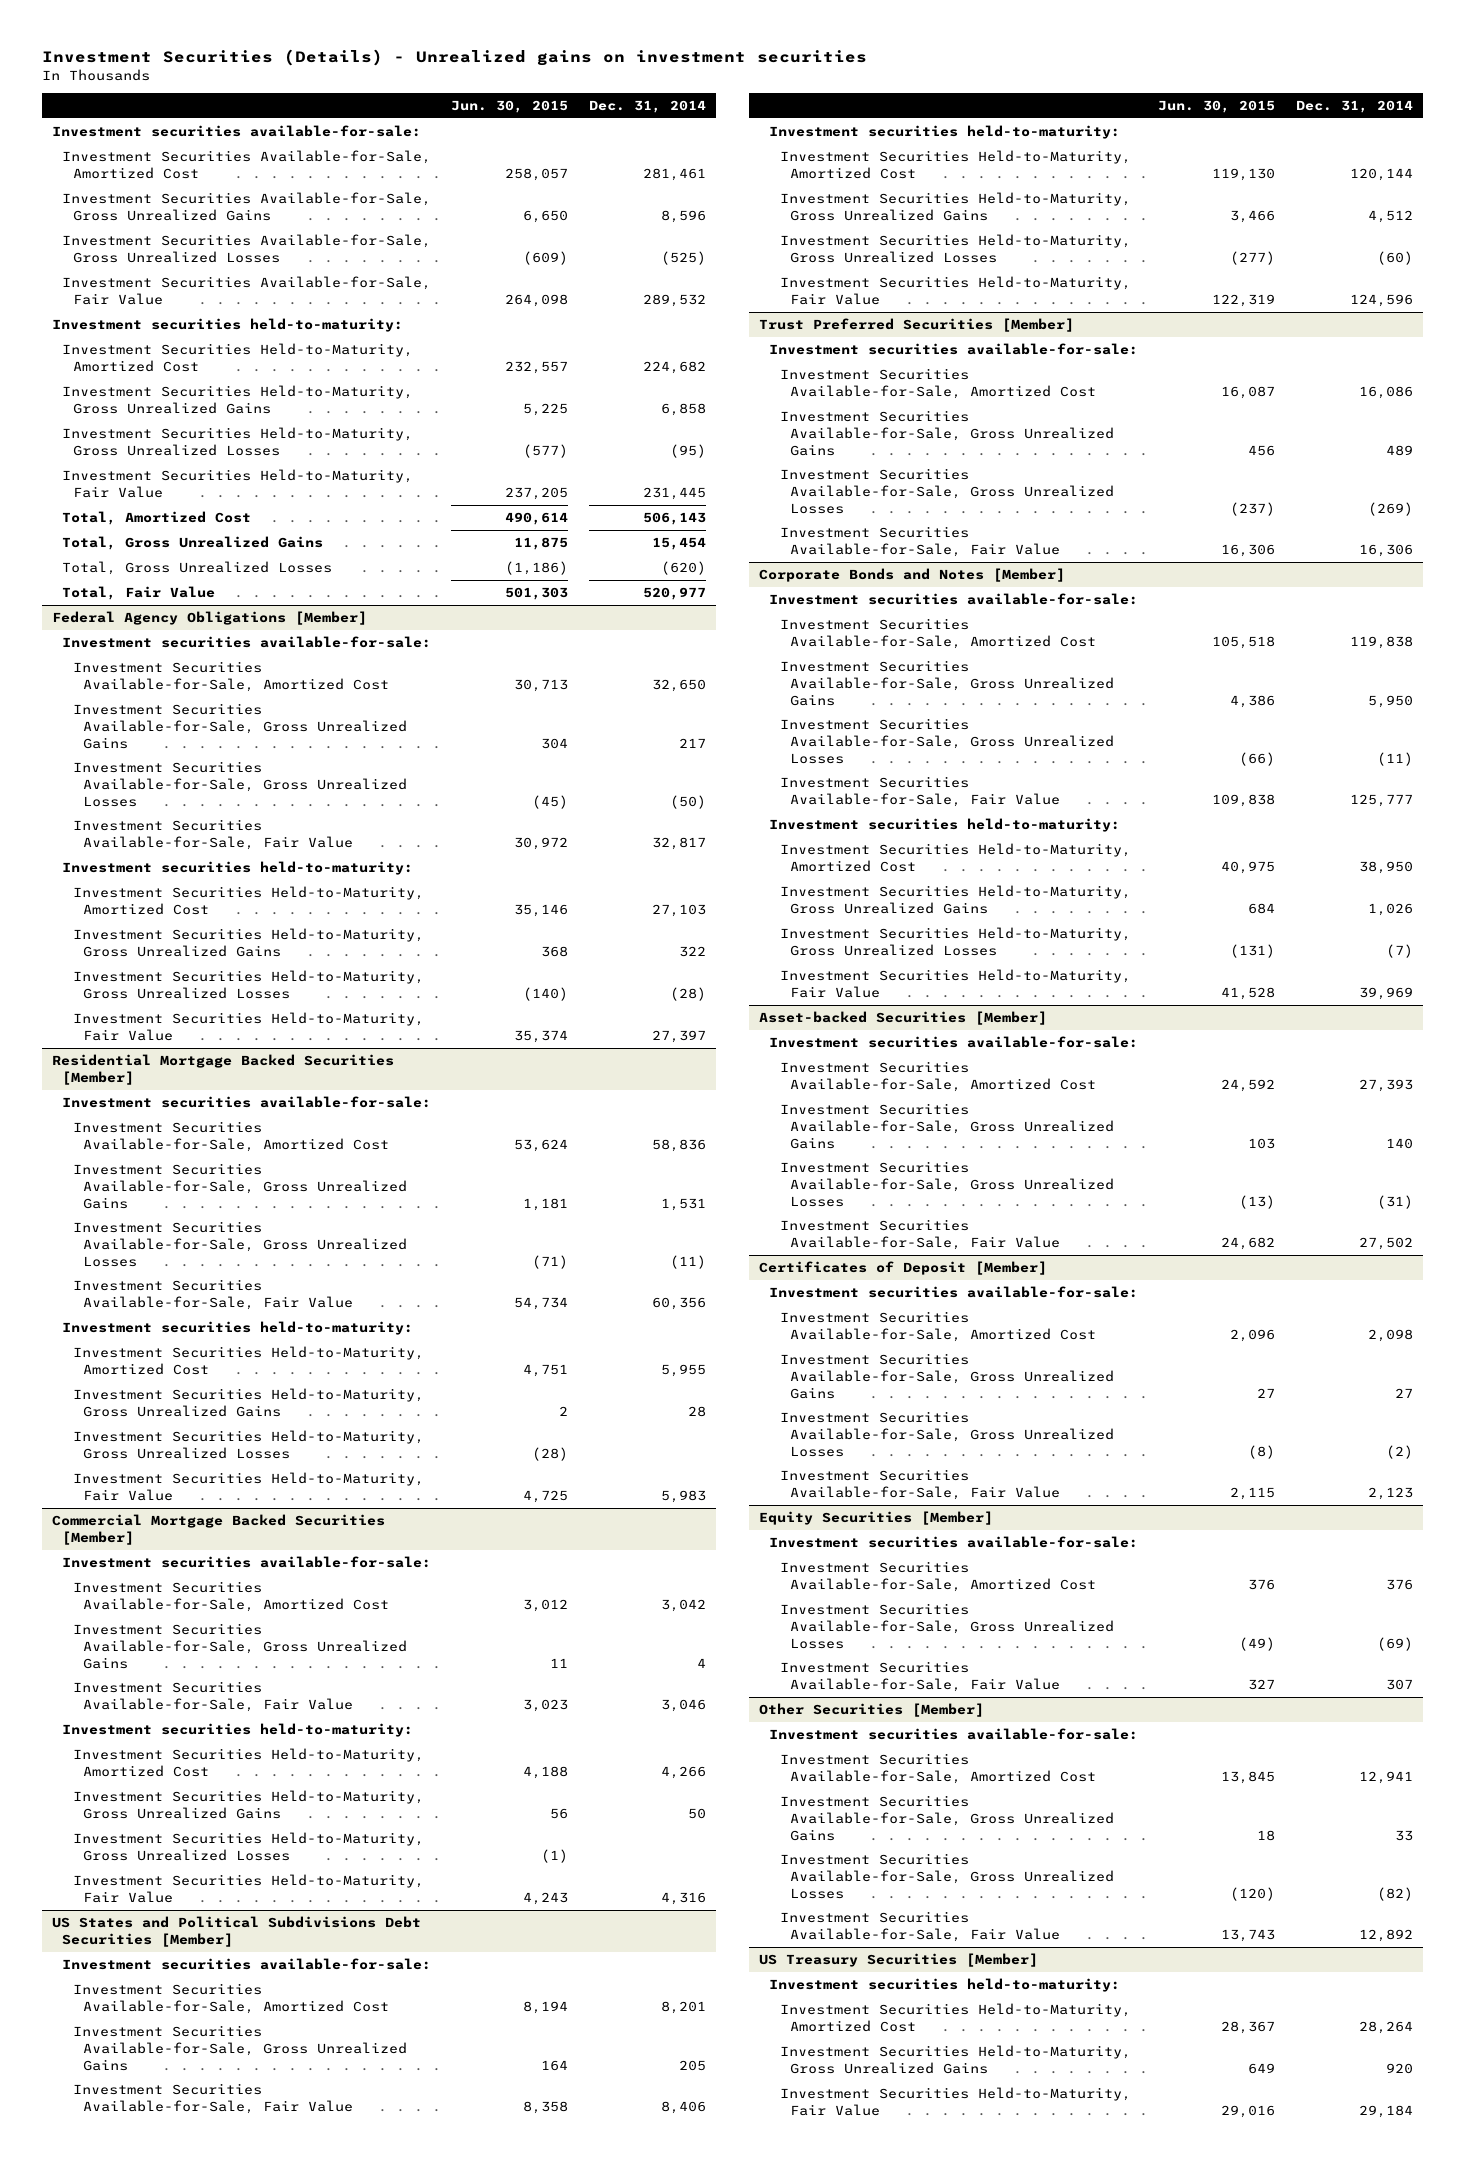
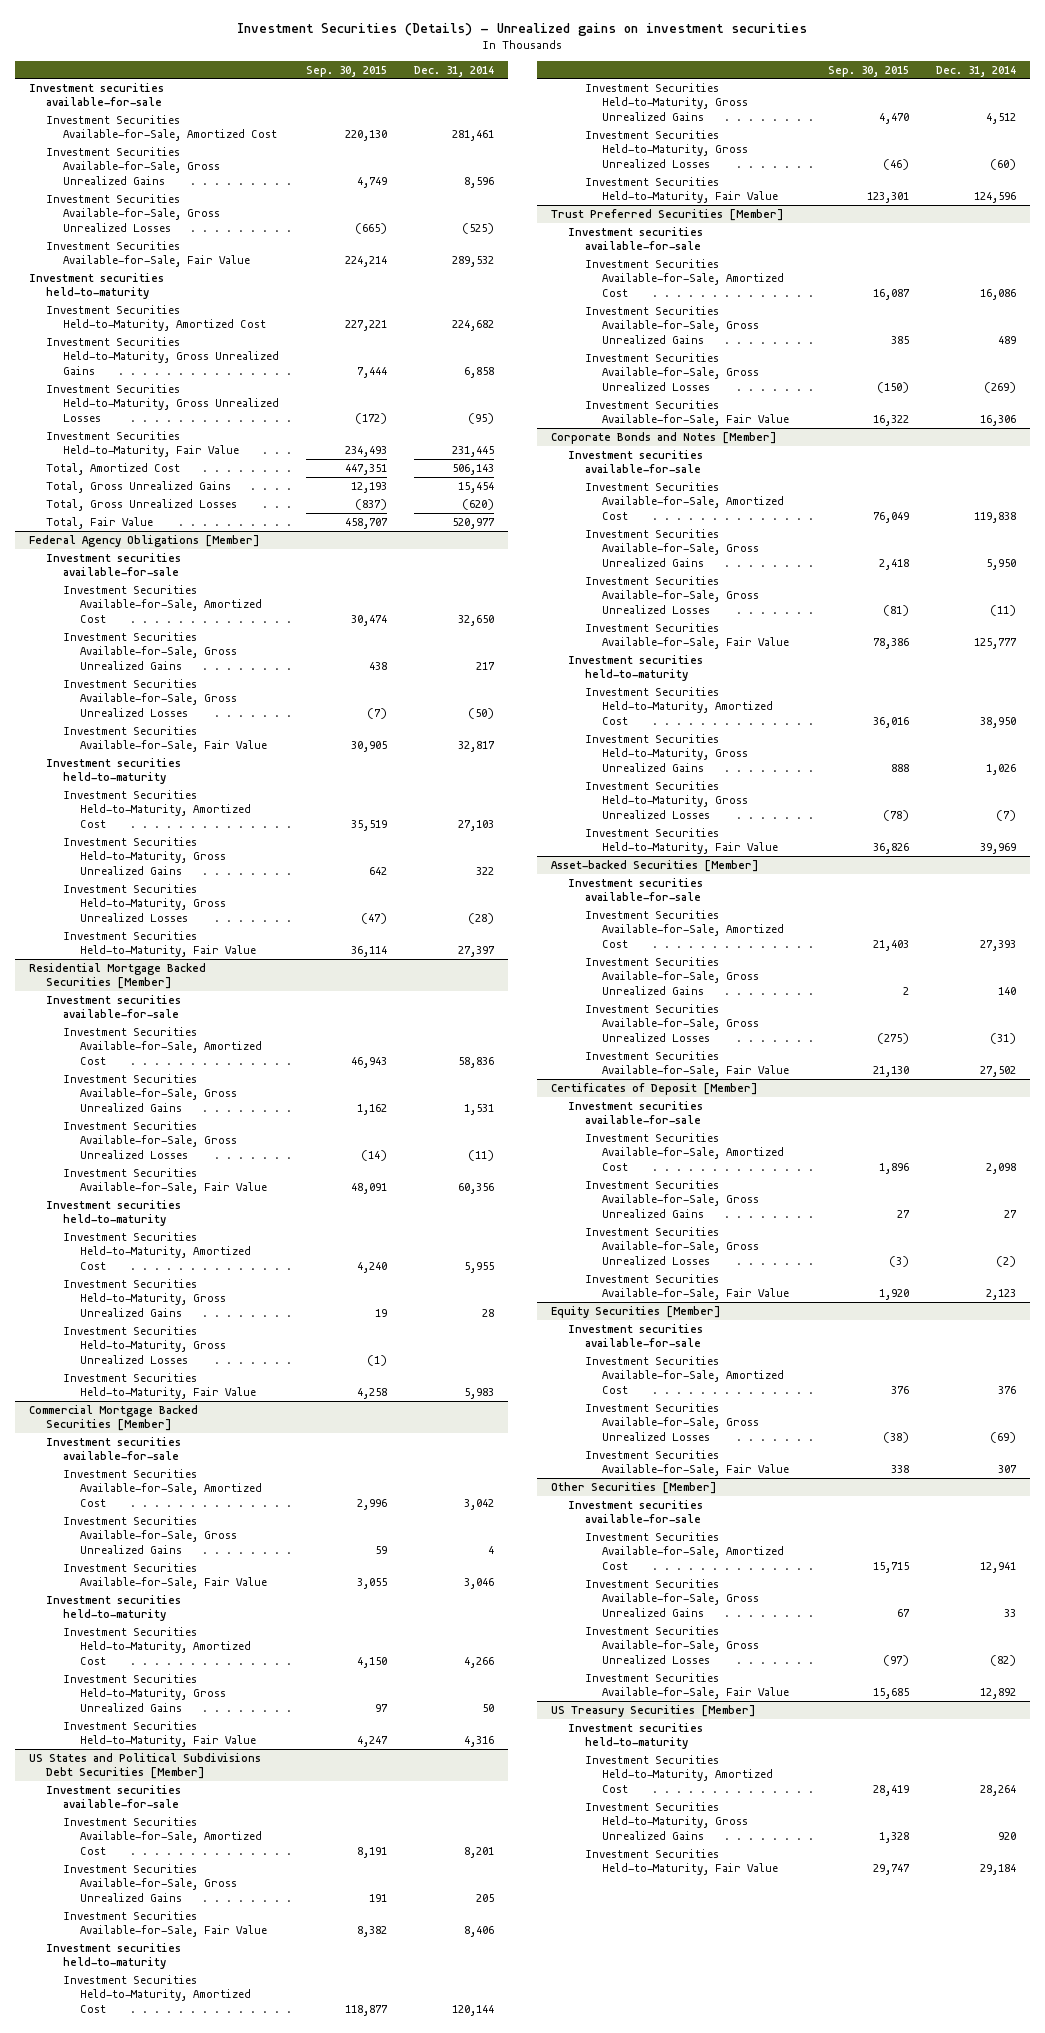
[451,99,569,113] Jun. 30, 2015 -> none
none -> [305,65,387,77] Sep. 30, 2015
[51,124,421,137] Investment securities available-for-sale: -> [28,82,164,107] Investment securities available-for-sale
[51,317,403,332] Investment securities held-to-maturity: -> [28,272,164,300] Investment securities held-to-maturity
[62,635,432,648] Investment securities available-for-sale: -> [45,552,181,577] Investment securities available-for-sale
[62,860,414,875] Investment securities held-to-maturity: -> [45,757,181,785] Investment securities held-to-maturity
[62,1095,432,1108] Investment securities available-for-sale: -> [45,994,181,1019] Investment securities available-for-sale
[62,1320,414,1335] Investment securities held-to-maturity: -> [45,1199,181,1227] Investment securities held-to-maturity
[62,1555,432,1568] Investment securities available-for-sale: -> [45,1436,181,1461] Investment securities available-for-sale
[62,1722,414,1737] Investment securities held-to-maturity: -> [45,1594,181,1622] Investment securities held-to-maturity
[72,1831,424,1861] Investment Securities Held-to-Maturity, Gross Unrealized Losses -> none
[62,1957,432,1970] Investment securities available-for-sale: -> [45,1784,181,1809] Investment securities available-for-sale
[769,124,1121,139] Investment securities held-to-maturity: -> [45,1942,181,1970] Investment securities held-to-maturity
[769,342,1139,355] Investment securities available-for-sale: -> [567,226,703,251] Investment securities available-for-sale
[769,592,1139,605] Investment securities available-for-sale: -> [567,449,703,474] Investment securities available-for-sale
[769,817,1121,832] Investment securities held-to-maturity: -> [567,654,703,682] Investment securities held-to-maturity
[769,1035,1139,1048] Investment securities available-for-sale: -> [567,877,703,902] Investment securities available-for-sale
[769,1285,1139,1298] Investment securities available-for-sale: -> [567,1100,703,1125] Investment securities available-for-sale
[769,1535,1139,1548] Investment securities available-for-sale: -> [567,1323,703,1348] Investment securities available-for-sale
[769,1727,1139,1740] Investment securities available-for-sale: -> [567,1499,703,1524] Investment securities available-for-sale
[769,1977,1121,1992] Investment securities held-to-maturity: -> [567,1722,703,1750] Investment securities held-to-maturity

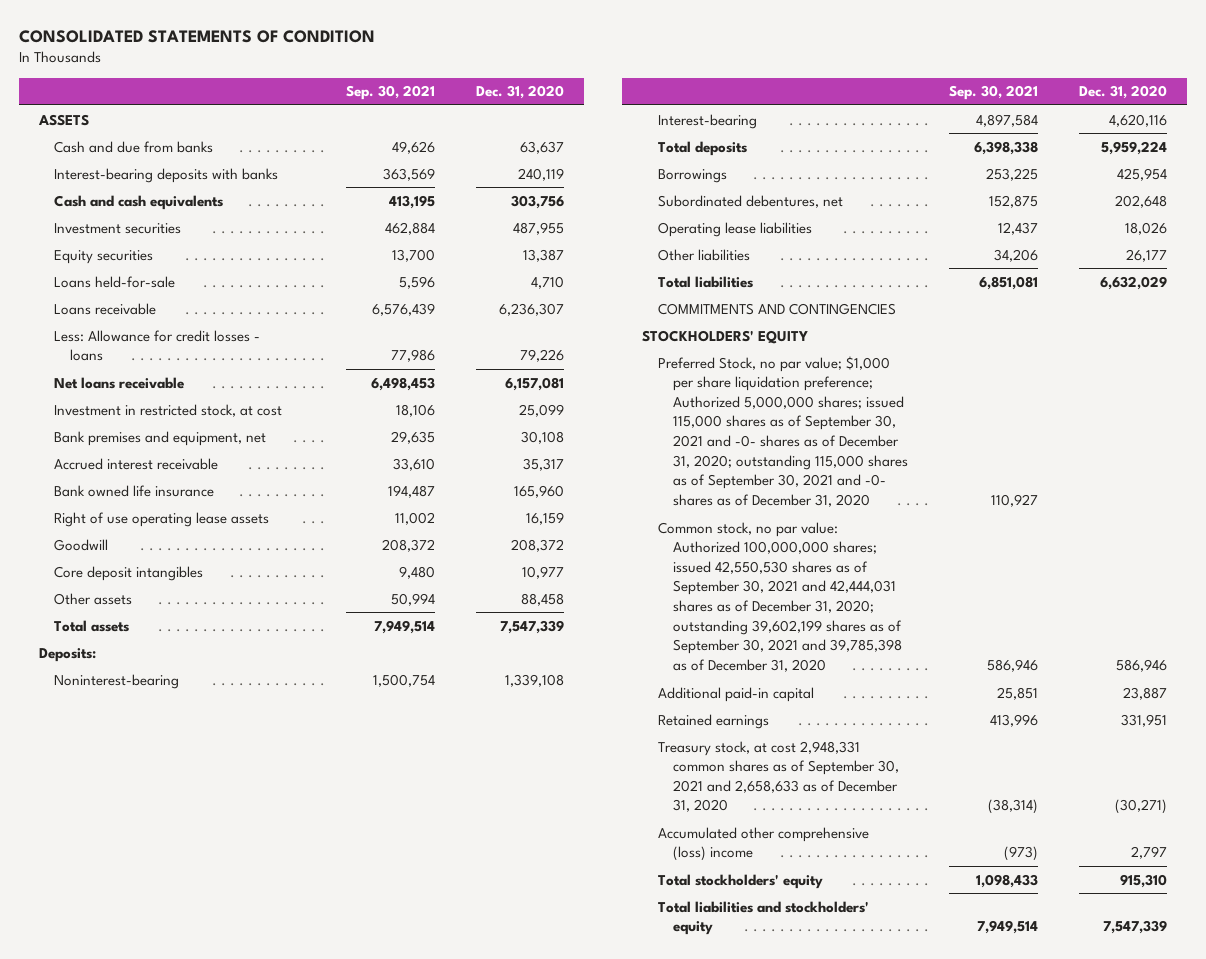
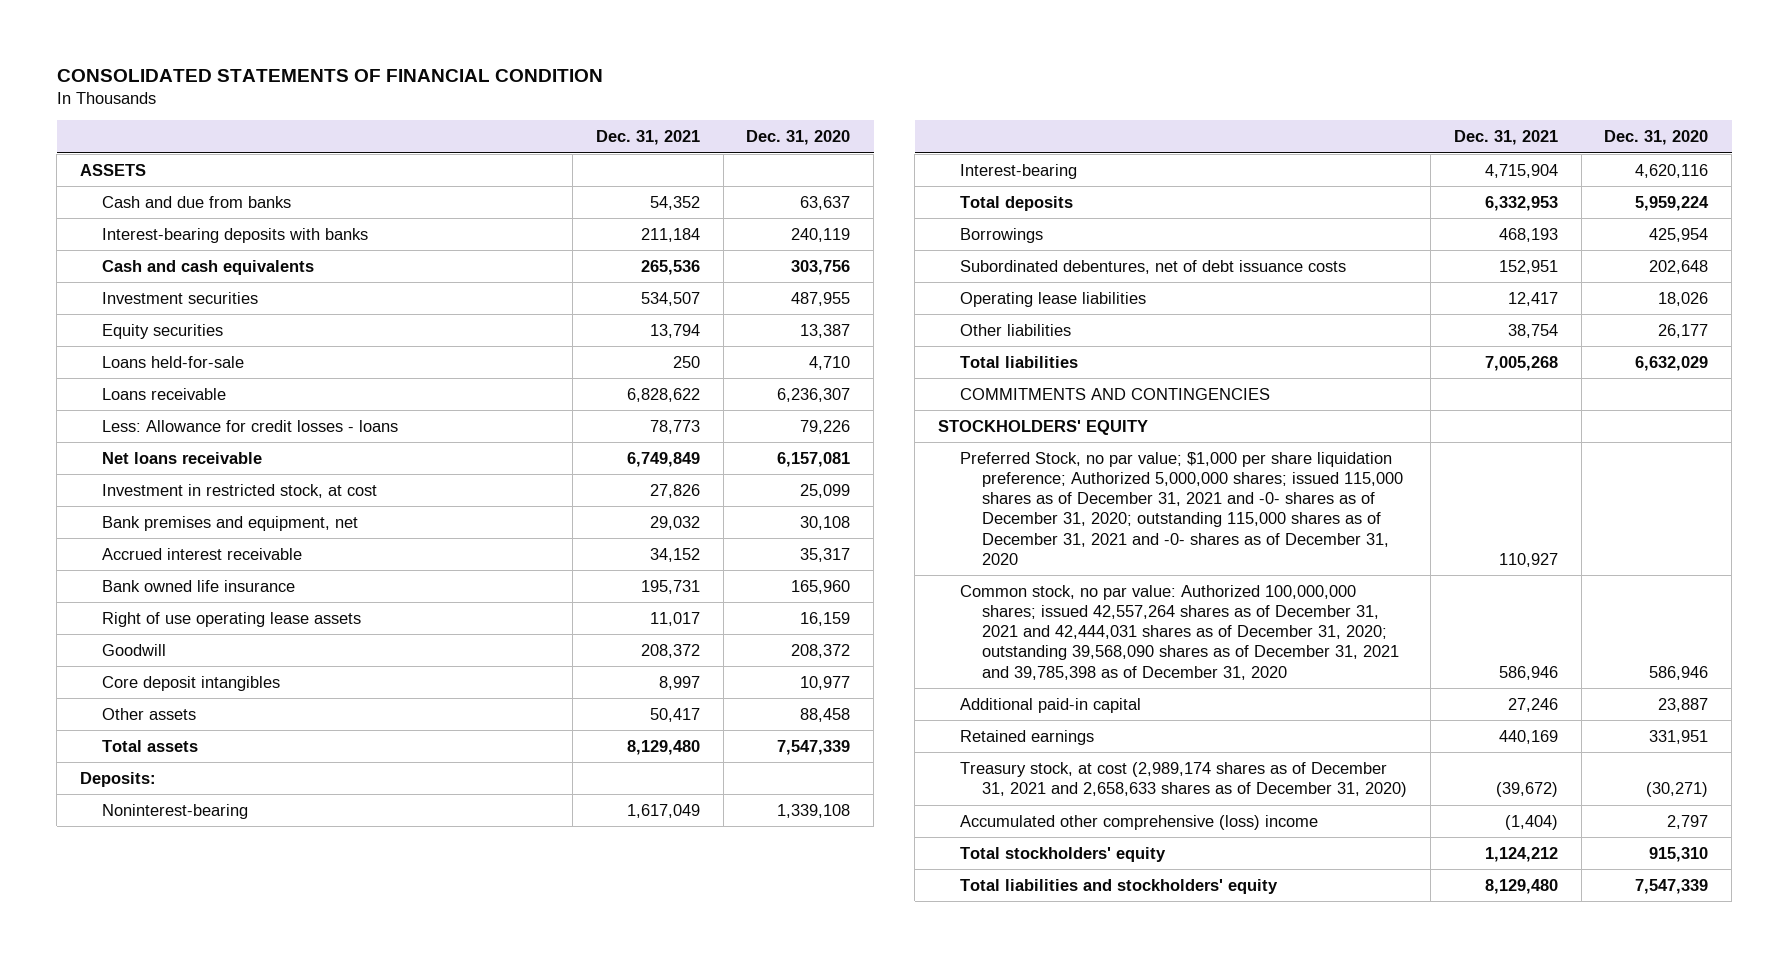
[18,30,375,44] CONSOLIDATED STATEMENTS OF CONDITION -> [56,68,603,82] CONSOLIDATED STATEMENTS OF FINANCIAL CONDITION
[345,85,435,101] Sep. 30, 2021 -> none
none -> [595,130,700,146] Dec. 31, 2021
[657,194,843,208] Subordinated debentures, net -> [960,259,1347,274] Subordinated debentures, net of debt issuance costs
[657,355,909,507] Preferred Stock, no par value; $1,000 per share liquidation preference; Authorized 5,000,000 shares; issued 115,000 shares as of September 30, 2021 and -0- shares as of December 31, 2020; outstanding 115,000 shares as of September 30, 2021 and -0- shares as of December 31, 2020 -> [960,451,1404,565] Preferred Stock, no par value; $1,000 per share liquidation preference; Authorized 5,000,000 shares; issued 115,000 shares as of December 31, 2021 and -0- shares as of December 31, 2020; outstanding 115,000 shares as of December 31, 2021 and -0- shares as of December 31, 2020
[657,521,903,672] Common stock, no par value: Authorized 100,000,000 shares; issued 42,550,530 shares as of September 30, 2021 and 42,444,031 shares as of December 31, 2020; outstanding 39,602,199 shares as of September 30, 2021 and 39,785,398 as of December 31, 2020 -> [960,584,1400,680] Common stock, no par value: Authorized 100,000,000 shares; issued 42,557,264 shares as of December 31, 2021 and 42,444,031 shares as of December 31, 2020; outstanding 39,568,090 shares as of December 31, 2021 and 39,785,398 as of December 31, 2020
[657,740,900,813] Treasury stock, at cost 2,948,331 common shares as of September 30, 2021 and 2,658,633 as of December 31, 2020 -> [960,761,1408,798] Treasury stock, at cost (2,989,174 shares as of December 31, 2021 and 2,658,633 shares as of December 31, 2020)

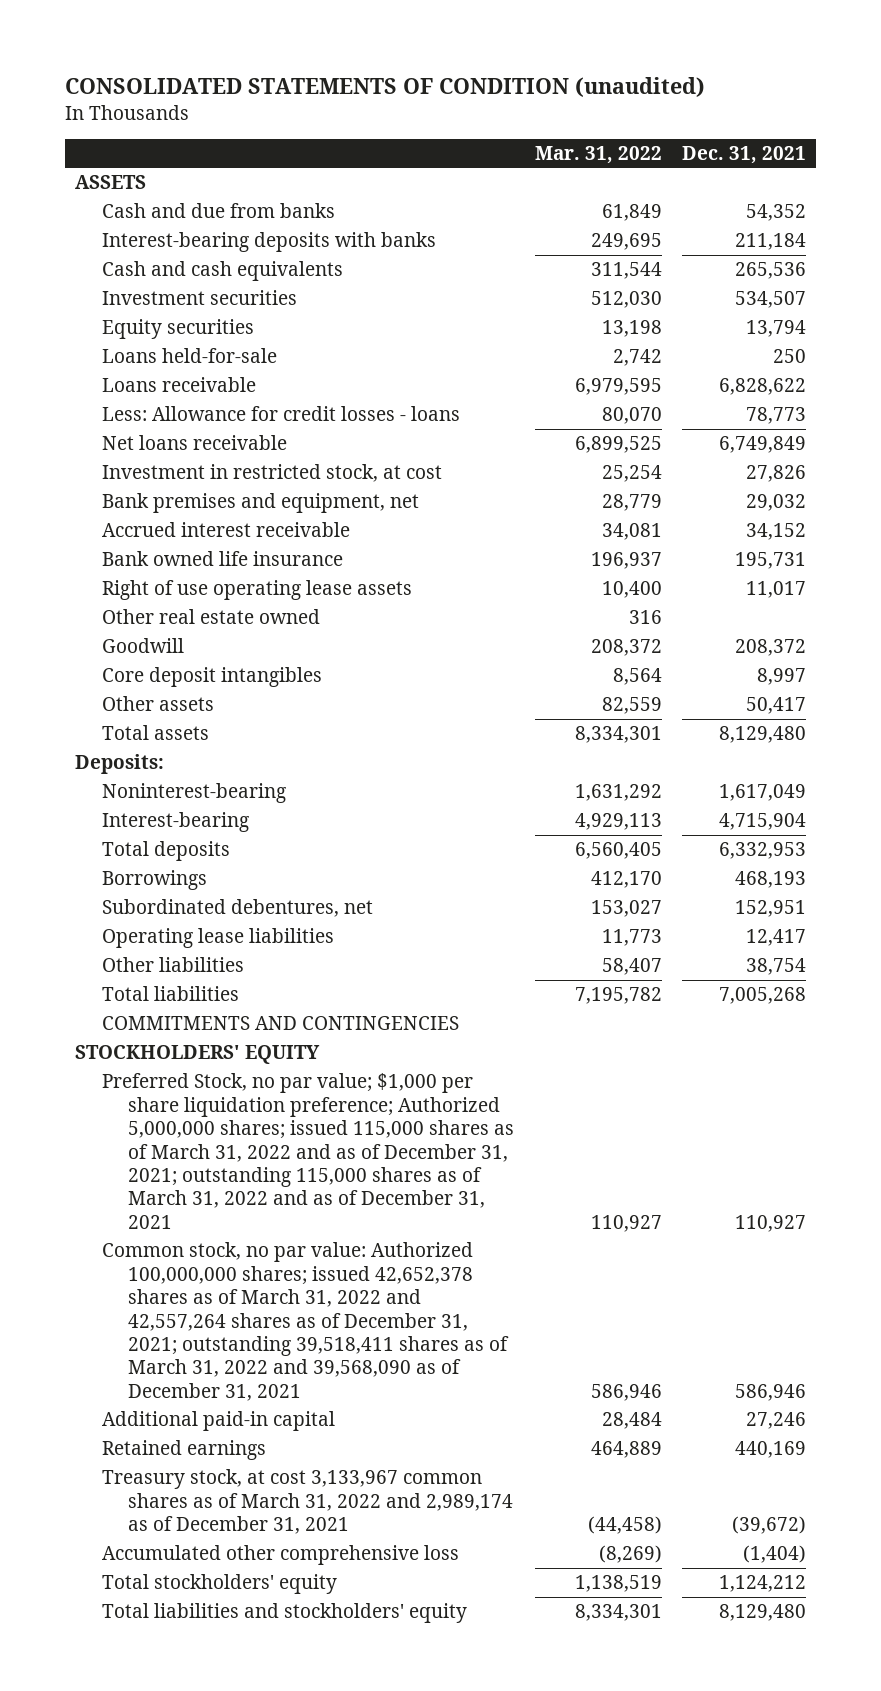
[56,68,603,82] CONSOLIDATED STATEMENTS OF FINANCIAL CONDITION -> [64,77,705,98] CONSOLIDATED STATEMENTS OF CONDITION (unaudited)
[746,130,851,146] Dec. 31, 2020 -> none
none -> [534,145,662,164] Mar. 31, 2022
none -> [101,609,320,625] Other real estate owned
[960,259,1347,274] Subordinated debentures, net of debt issuance costs -> [101,899,373,918] Subordinated debentures, net
[960,451,1404,565] Preferred Stock, no par value; $1,000 per share liquidation preference; Authorized 5,000,000 shares; issued 115,000 shares as of December 31, 2021 and -0- shares as of December 31, 2020; outstanding 115,000 shares as of December 31, 2021 and -0- shares as of December 31, 2020 -> [101,1073,514,1229] Preferred Stock, no par value; $1,000 per share liquidation preference; Authorized 5,000,000 shares; issued 115,000 shares as of March 31, 2022 and as of December 31, 2021; outstanding 115,000 shares as of March 31, 2022 and as of December 31, 2021
[960,584,1400,680] Common stock, no par value: Authorized 100,000,000 shares; issued 42,557,264 shares as of December 31, 2021 and 42,444,031 shares as of December 31, 2020; outstanding 39,568,090 shares as of December 31, 2021 and 39,785,398 as of December 31, 2020 -> [101,1242,509,1401] Common stock, no par value: Authorized 100,000,000 shares; issued 42,652,378 shares as of March 31, 2022 and 42,557,264 shares as of December 31, 2021; outstanding 39,518,411 shares as of March 31, 2022 and 39,568,090 as of December 31, 2021
[960,761,1408,798] Treasury stock, at cost (2,989,174 shares as of December 31, 2021 and 2,658,633 shares as of December 31, 2020) -> [101,1469,513,1535] Treasury stock, at cost 3,133,967 common shares as of March 31, 2022 and 2,989,174 as of December 31, 2021
[960,814,1319,830] Accumulated other comprehensive (loss) income -> [101,1545,459,1566] Accumulated other comprehensive loss

